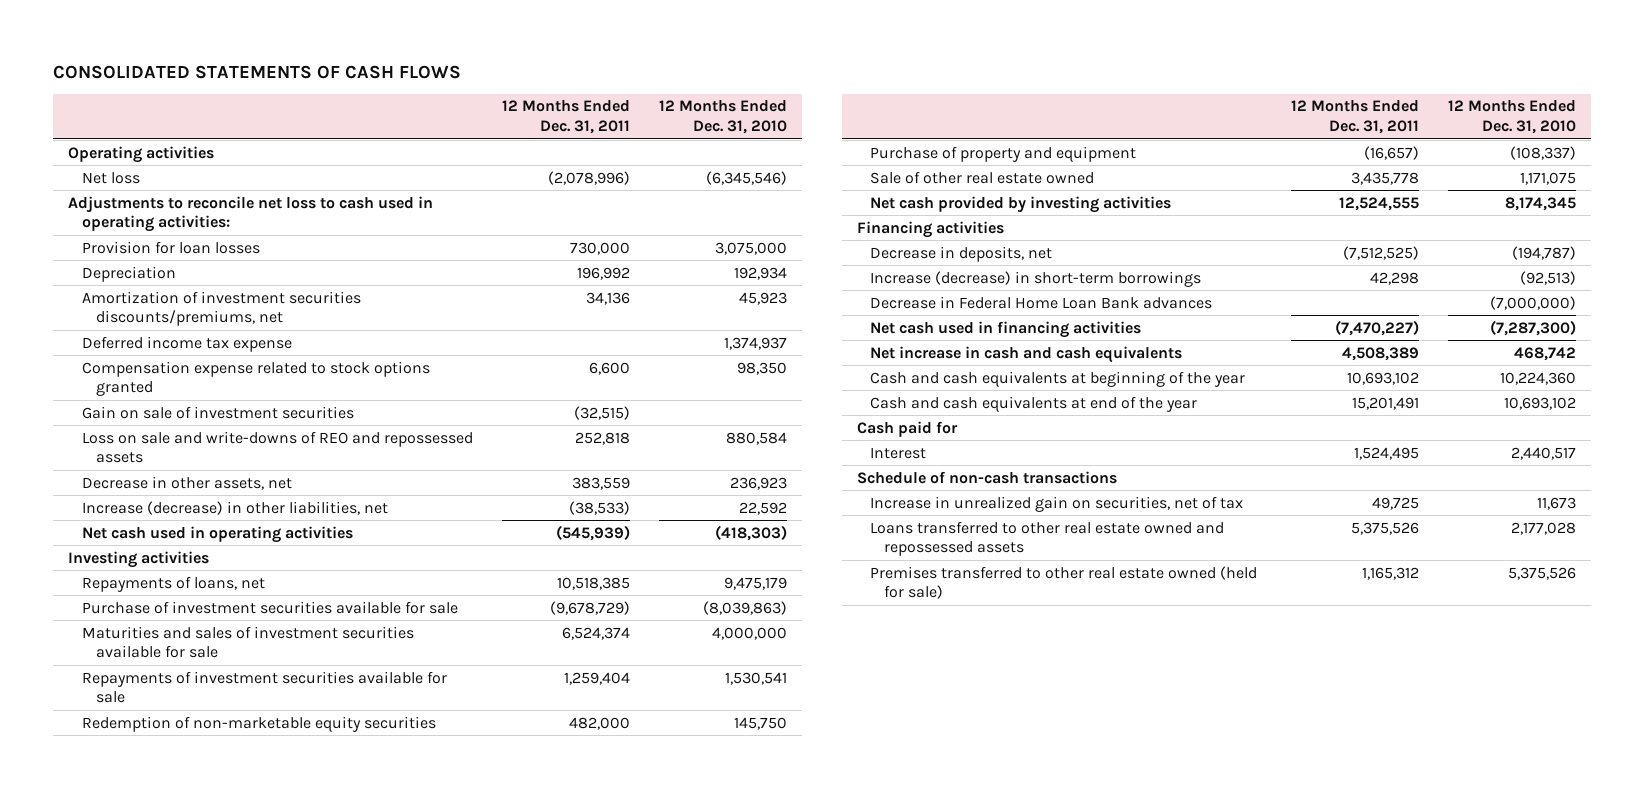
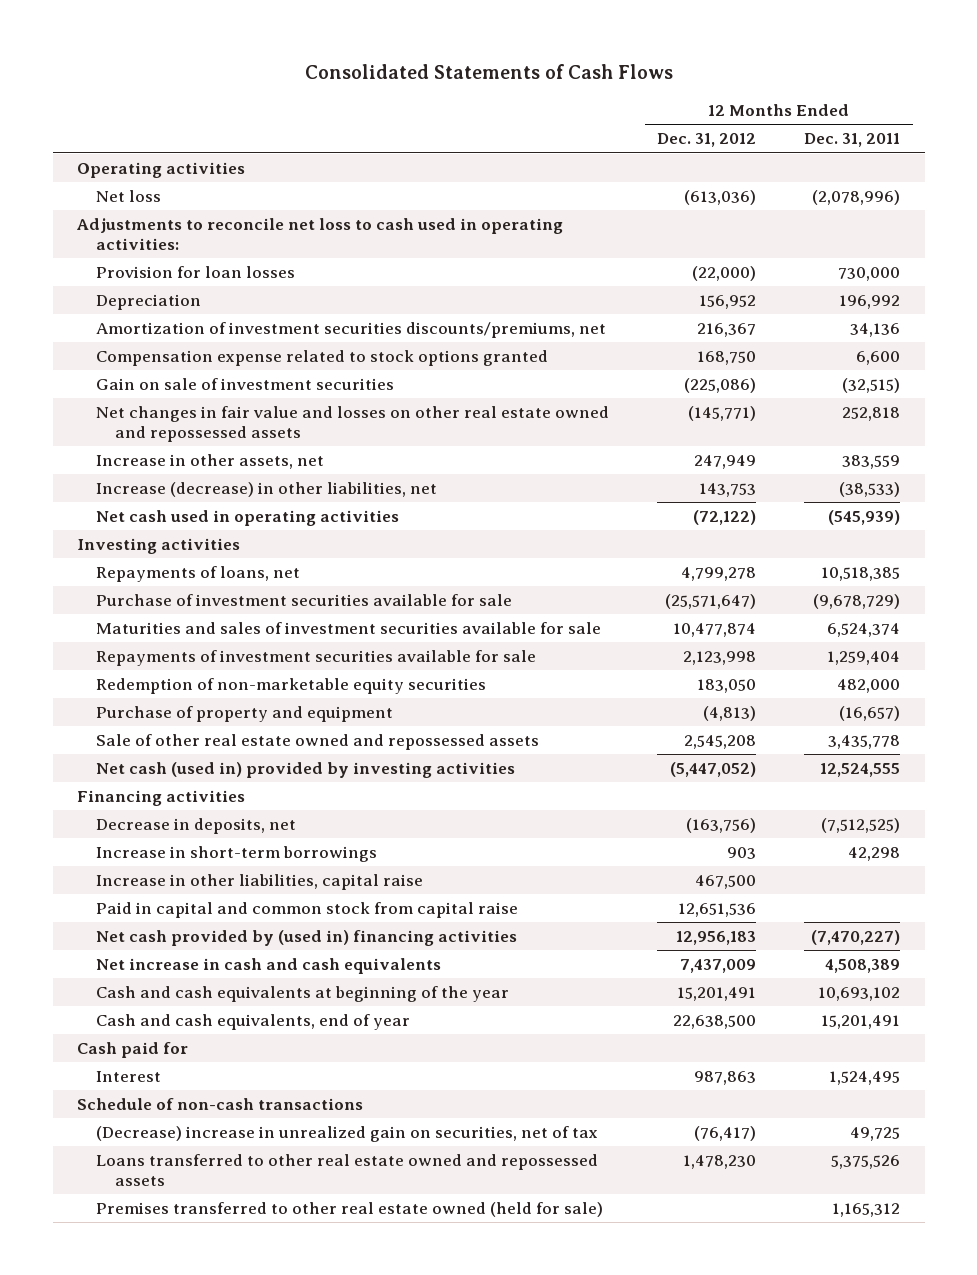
[53,64,462,79] CONSOLIDATED STATEMENTS OF CASH FLOWS -> [304,64,673,80] Consolidated Statements of Cash Flows
[659,100,788,134] 12 Months Ended Dec. 31, 2010 -> none
none -> [657,133,757,148] Dec. 31, 2012
[81,335,292,352] Deferred income tax expense -> none
[81,430,473,464] Loss on sale and write-downs of REO and repossessed assets -> [95,405,609,442] Net changes in fair value and losses on other real estate owned and repossessed assets
[81,475,292,490] Decrease in other assets, net -> [95,453,324,469] Increase in other assets, net
[870,170,1095,184] Sale of other real estate owned -> [95,733,539,750] Sale of other real estate owned and repossessed assets
[870,195,1172,213] Net cash provided by investing activities -> [95,761,515,778] Net cash (used in) provided by investing activities
[870,295,1213,309] Decrease in Federal Home Loan Bank advances -> none
[870,270,1202,287] Increase (decrease) in short-term borrowings -> [95,845,377,862] Increase in short-term borrowings
none -> [95,873,423,890] Increase in other liabilities, capital raise
none -> [95,901,518,918] Paid in capital and common stock from capital raise
[870,320,1142,338] Net cash used in financing activities -> [95,929,517,946] Net cash provided by (used in) financing activities
[870,395,1198,412] Cash and cash equivalents at end of the year -> [95,1013,410,1030] Cash and cash equivalents, end of year
[870,495,1244,512] Increase in unrealized gain on securities, net of tax -> [95,1125,598,1142] (Decrease) increase in unrealized gain on securities, net of tax

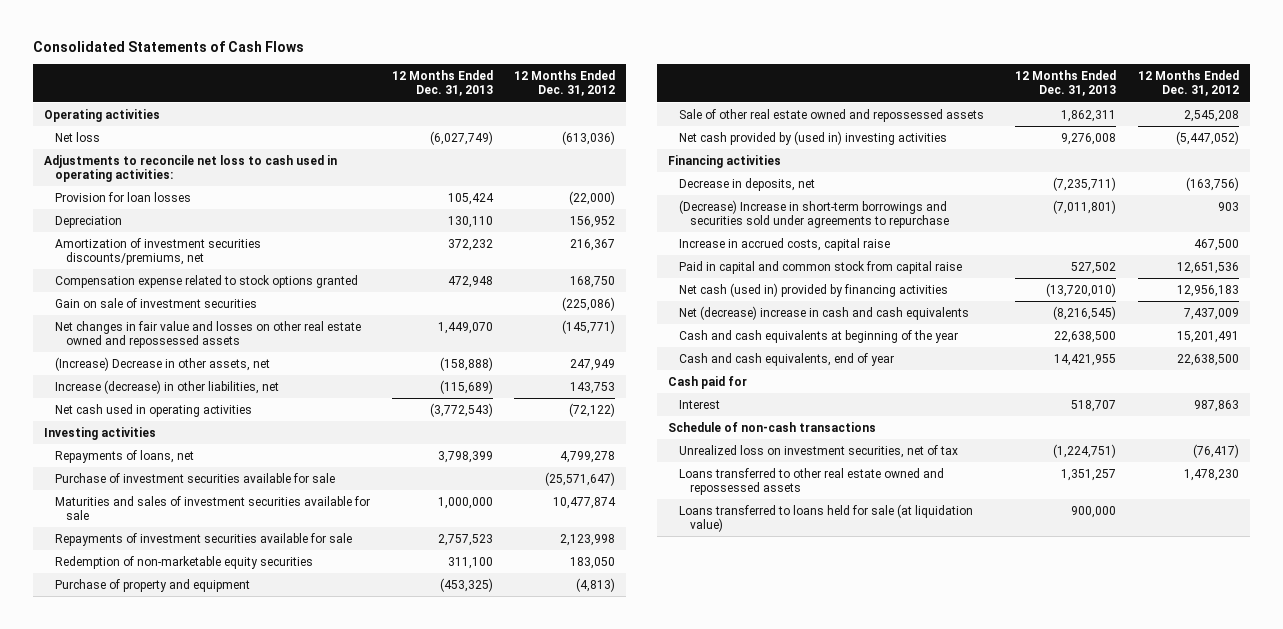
[804,133,901,148] Dec. 31, 2011 -> none
none -> [391,70,493,97] 12 Months Ended Dec. 31, 2013
[95,453,324,469] Increase in other assets, net -> [55,356,271,371] (Increase) Decrease in other assets, net
[95,761,515,778] Net cash (used in) provided by investing activities -> [678,130,947,145] Net cash provided by (used in) investing activities
[95,845,377,862] Increase in short-term borrowings -> [678,199,950,229] (Decrease) Increase in short-term borrowings and securities sold under agreements to repurchase
[95,873,423,890] Increase in other liabilities, capital raise -> [678,237,890,251] Increase in accrued costs, capital raise
[95,929,517,946] Net cash provided by (used in) financing activities -> [678,282,948,297] Net cash (used in) provided by financing activities
[95,957,441,974] Net increase in cash and cash equivalents -> [678,305,969,320] Net (decrease) increase in cash and cash equivalents
[95,1125,598,1142] (Decrease) increase in unrealized gain on securities, net of tax -> [678,444,958,458] Unrealized loss on investment securities, net of tax
[95,1201,603,1217] Premises transferred to other real estate owned (held for sale) -> none
none -> [678,503,973,533] Loans transferred to loans held for sale (at liquidation value)

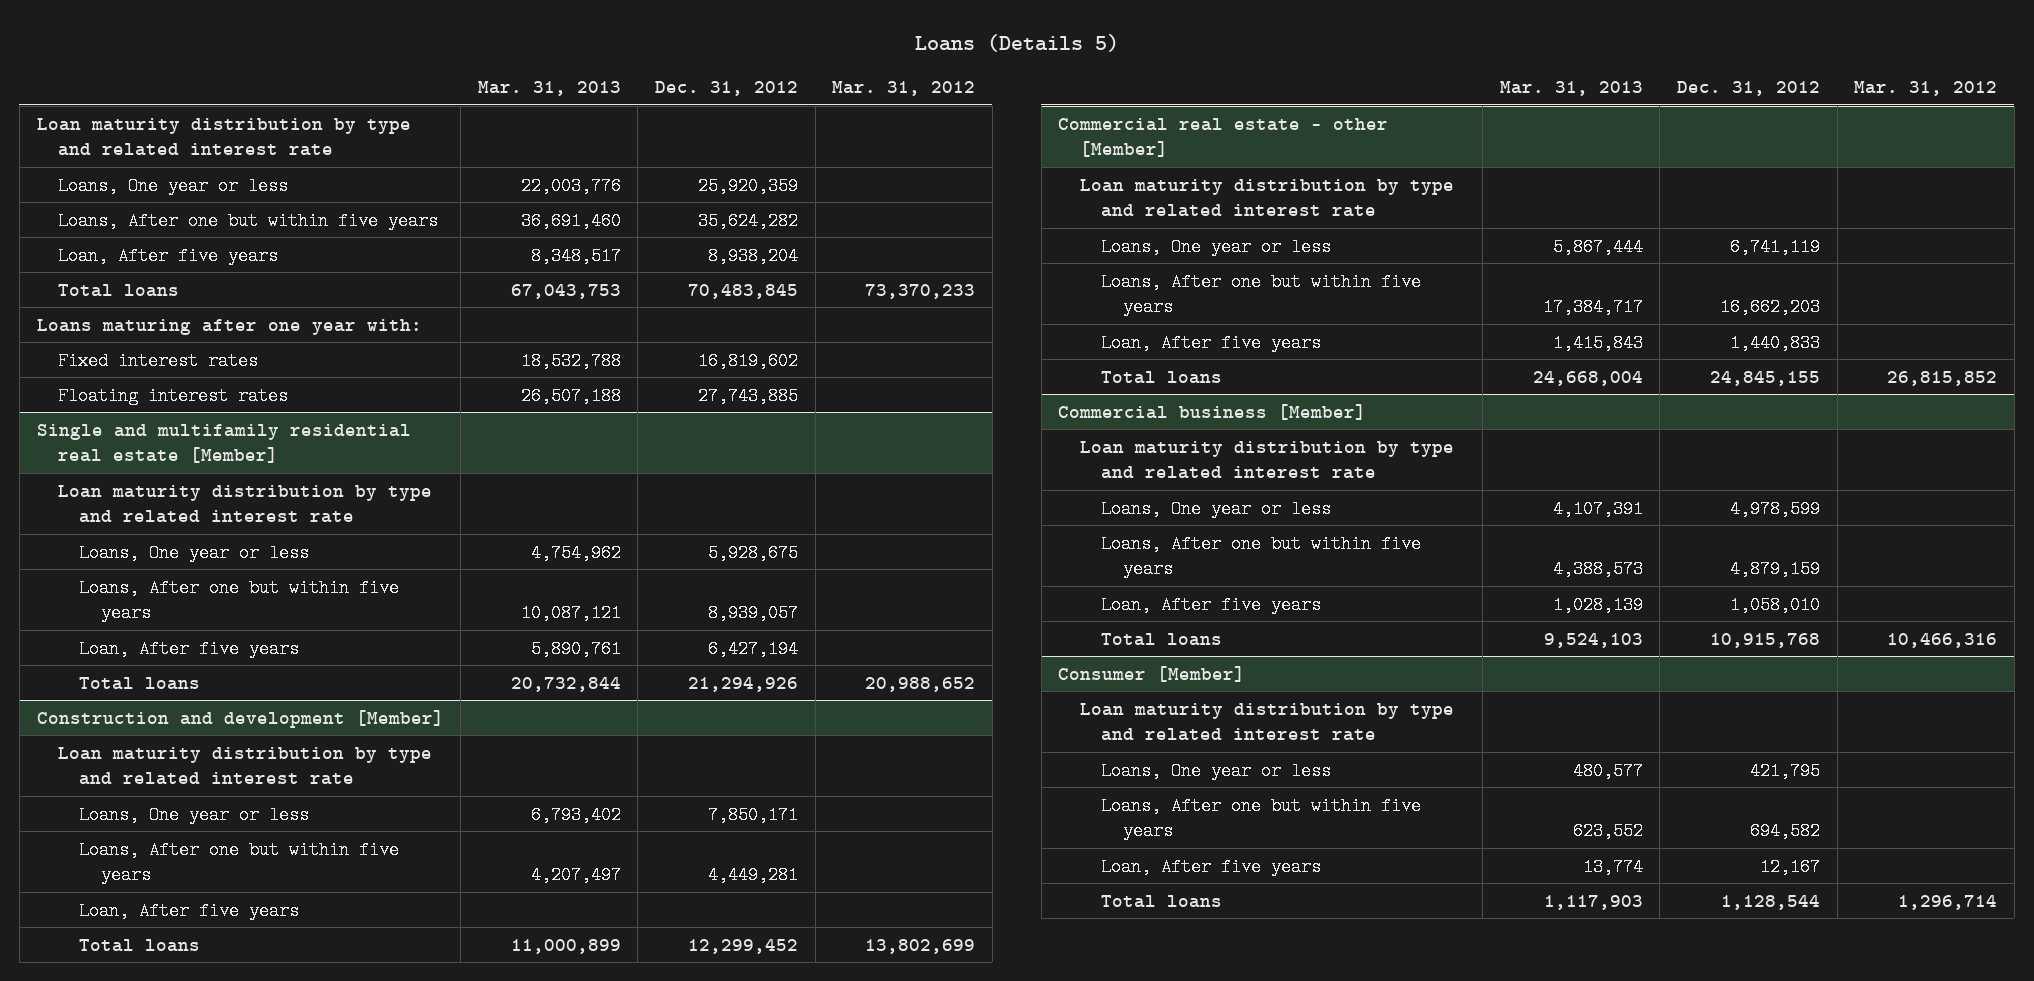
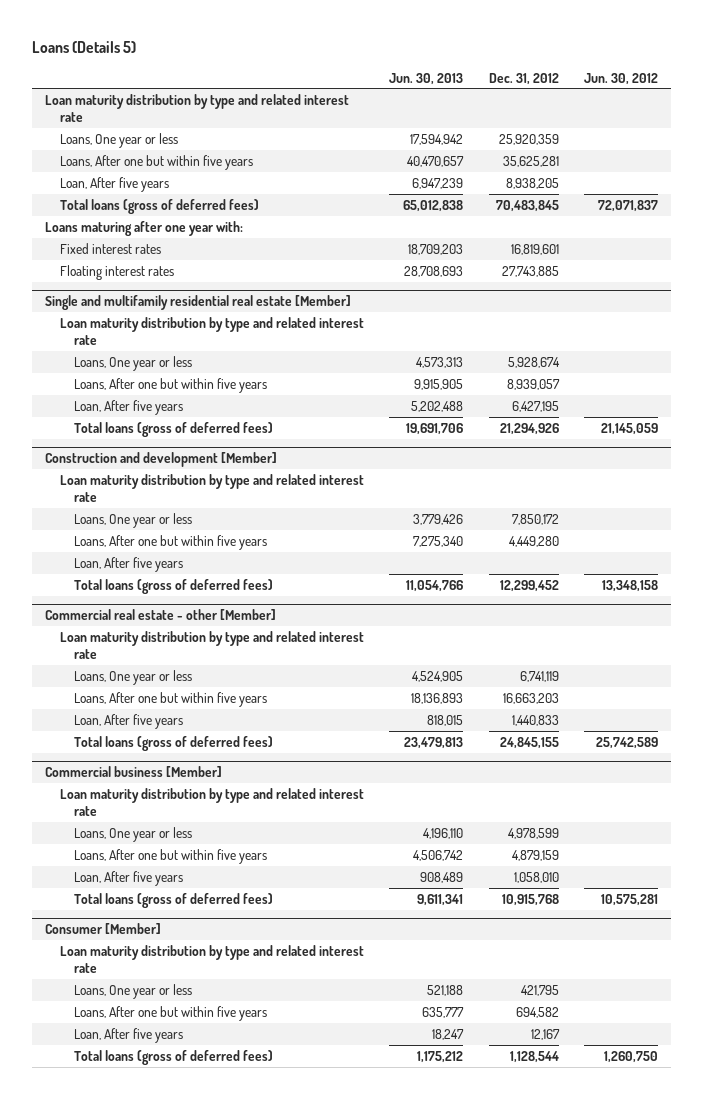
[477,81,621,97] Mar. 31, 2013 -> none
[832,81,976,97] Mar. 31, 2012 -> none
none -> [389,72,464,85] Jun. 30, 2013
none -> [584,72,659,85] Jun. 30, 2012
[698,211,799,230] 35,624,282 -> [502,155,559,167] 35,625,281
[708,246,799,265] 8,938,204 -> [505,177,559,189] 8,938,205
[57,283,179,297] Total loans -> [59,198,259,214] Total loans (gross of deferred fees)
[698,351,799,370] 16,819,602 -> [510,243,559,255] 16,819,601
[708,543,799,562] 5,928,675 -> [507,356,560,368] 5,928,674
[708,639,799,658] 6,427,194 -> [511,400,559,412] 6,427,195
[79,676,201,690] Total loans -> [74,421,274,437] Total loans (gross of deferred fees)
[708,805,799,824] 7,850,171 -> [511,513,559,525] 7,850,172
[708,865,799,884] 4,449,281 -> [508,535,559,547] 4,449,280
[79,938,201,952] Total loans -> [74,578,274,594] Total loans (gross of deferred fees)
[1719,297,1820,316] 16,662,203 -> [502,692,559,704] 16,663,203
[1101,370,1223,384] Total loans -> [74,735,274,751] Total loans (gross of deferred fees)
[1101,632,1223,646] Total loans -> [74,892,274,908] Total loans (gross of deferred fees)
[1101,894,1223,908] Total loans -> [74,1049,274,1065] Total loans (gross of deferred fees)

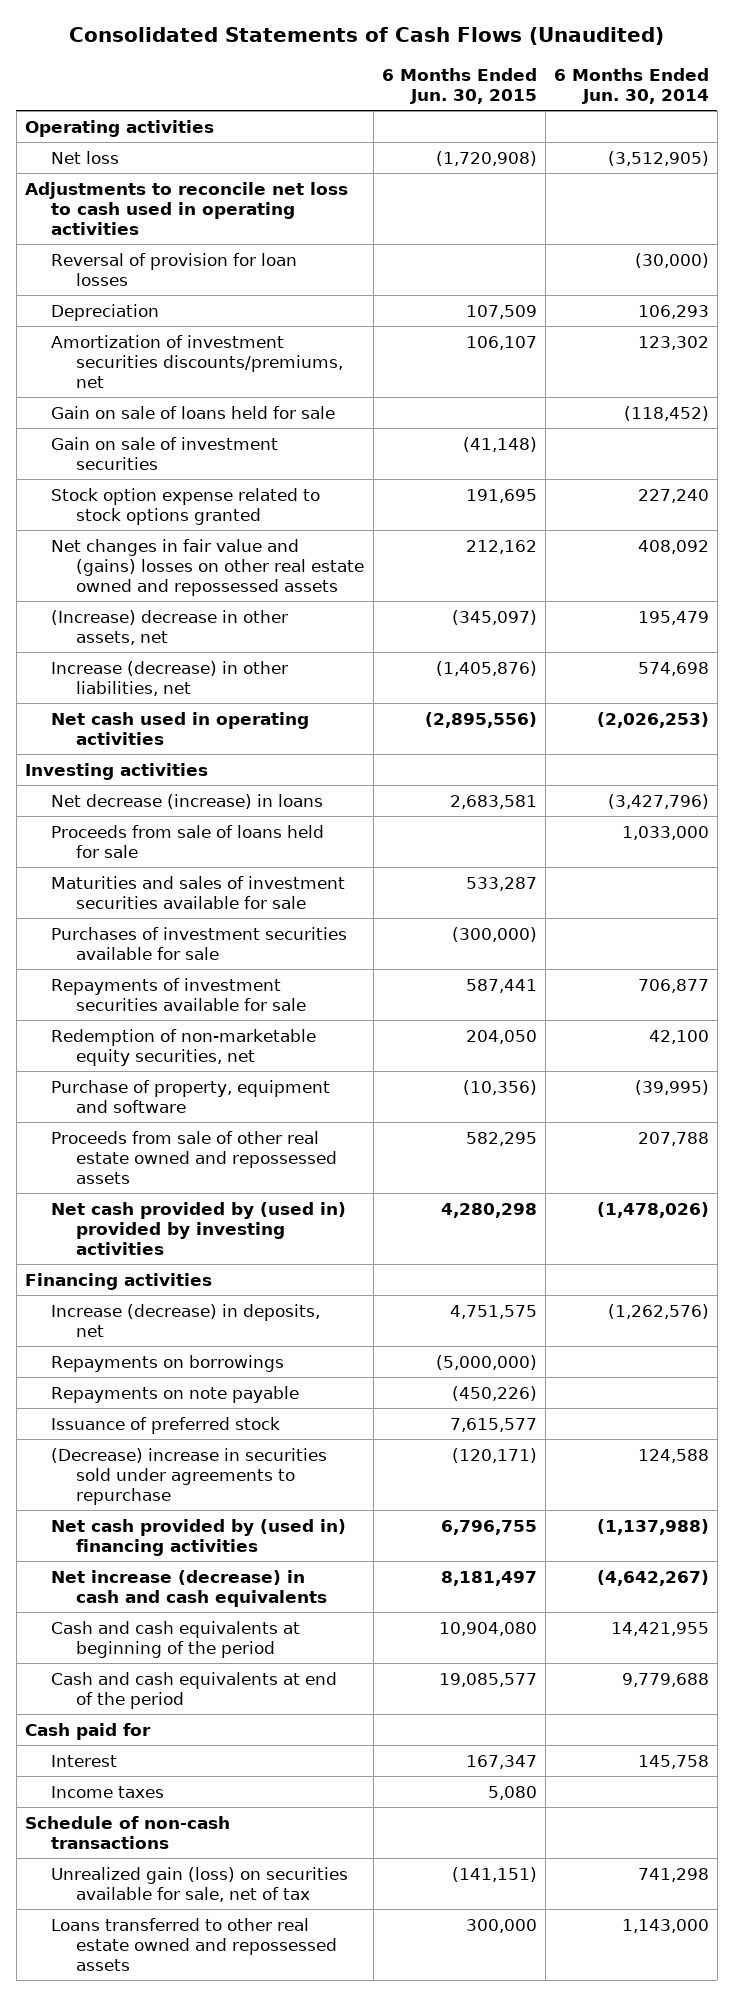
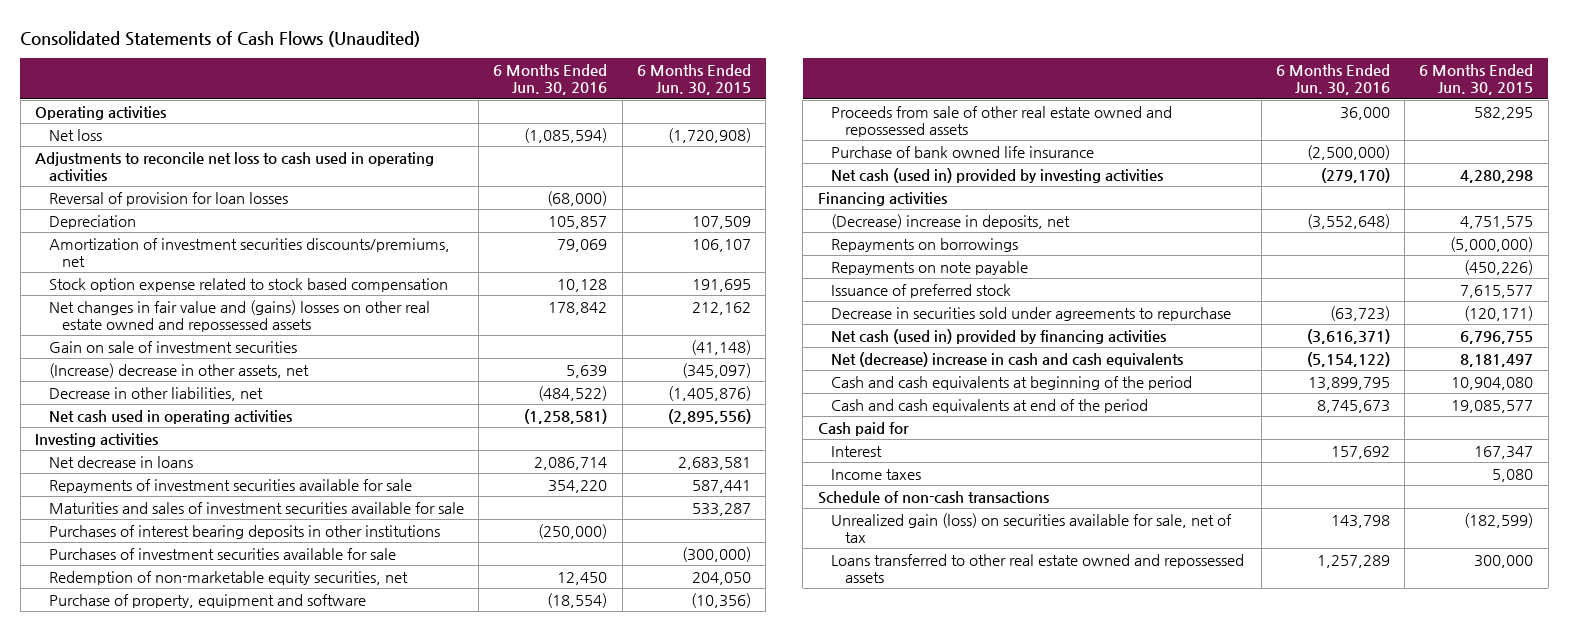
[553,67,709,104] 6 Months Ended Jun. 30, 2014 -> none
none -> [493,64,608,96] 6 Months Ended Jun. 30, 2016
[50,405,335,419] Gain on sale of loans held for sale -> none
[50,487,320,525] Stock option expense related to stock options granted -> [48,277,448,292] Stock option expense related to stock based compensation
[50,436,278,470] Gain on sale of investment securities -> [48,340,297,353] Gain on sale of investment securities
[50,660,288,696] Increase (decrease) in other liabilities, net -> [48,386,263,401] Decrease in other liabilities, net
[50,824,324,858] Proceeds from sale of loans held for sale -> none
[50,793,323,809] Net decrease (increase) in loans -> [48,455,193,468] Net decrease in loans
[50,977,307,1011] Repayments of investment securities available for sale -> [48,478,412,493] Repayments of investment securities available for sale
none -> [48,524,440,539] Purchases of interest bearing deposits in other institutions
none -> [831,145,1095,158] Purchase of bank owned life insurance
[50,1201,346,1255] Net cash provided by (used in) provided by investing activities -> [831,167,1164,183] Net cash (used in) provided by investing activities
[50,1303,320,1337] Increase (decrease) in deposits, net -> [831,213,1071,229] (Decrease) increase in deposits, net
[50,1447,327,1505] (Decrease) increase in securities sold under agreements to repurchase -> [831,306,1232,321] Decrease in securities sold under agreements to repurchase
[50,1518,346,1556] Net cash provided by (used in) financing activities -> [831,328,1167,344] Net cash (used in) provided by financing activities
[50,1569,328,1607] Net increase (decrease) in cash and cash equivalents -> [831,351,1184,367] Net (decrease) increase in cash and cash equivalents
[451,1866,537,1882] (141,151) -> [1464,512,1534,528] (182,599)

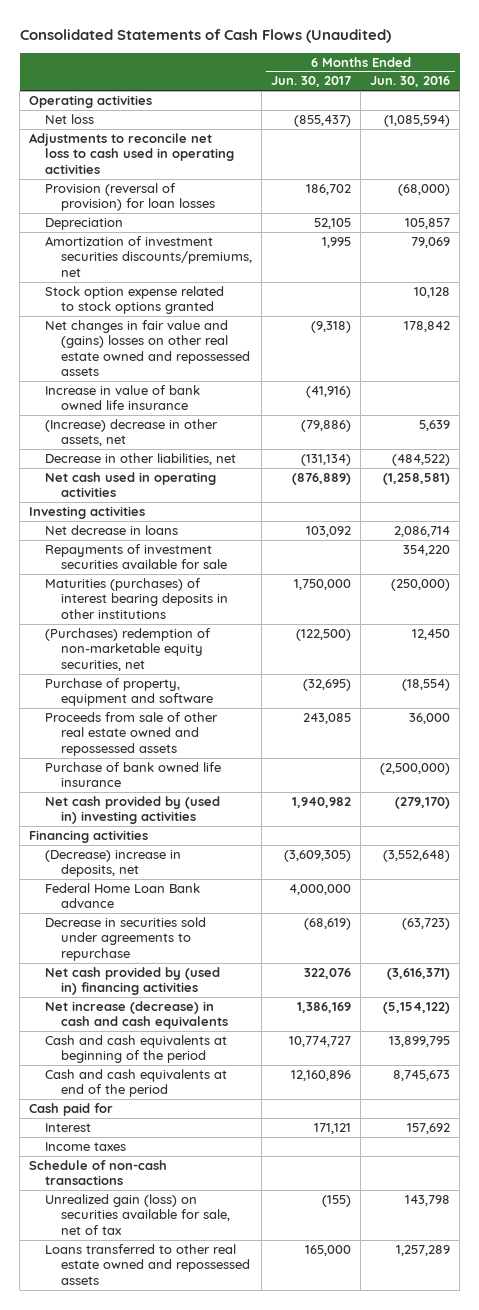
[636,64,751,96] 6 Months Ended Jun. 30, 2015 -> none
none -> [271,76,352,88] Jun. 30, 2017
[48,191,288,206] Reversal of provision for loan losses -> [45,183,216,212] Provision (reversal of provision) for loan losses
[48,277,448,292] Stock option expense related to stock based compensation -> [45,286,225,315] Stock option expense related to stock options granted
[48,340,297,353] Gain on sale of investment securities -> none
none -> [45,385,201,411] Increase in value of bank owned life insurance
[48,501,464,514] Maturities and sales of investment securities available for sale -> none
[48,547,396,560] Purchases of investment securities available for sale -> none
[48,524,440,539] Purchases of interest bearing deposits in other institutions -> [45,578,229,619] Maturities (purchases) of interest bearing deposits in other institutions
[48,570,408,585] Redemption of non-marketable equity securities, net -> [45,628,212,671] (Purchases) redemption of non-marketable equity securities, net
[831,167,1164,183] Net cash (used in) provided by investing activities -> [45,796,221,825] Net cash provided by (used in) investing activities
[831,237,1019,252] Repayments on borrowings -> none
[831,260,1029,275] Repayments on note payable -> none
[831,283,1012,298] Issuance of preferred stock -> none
none -> [45,883,201,909] Federal Home Loan Bank advance
[831,328,1167,344] Net cash (used in) provided by financing activities -> [45,967,221,996] Net cash provided by (used in) financing activities
[831,351,1184,367] Net (decrease) increase in cash and cash equivalents -> [45,1001,229,1030] Net increase (decrease) in cash and cash equivalents

